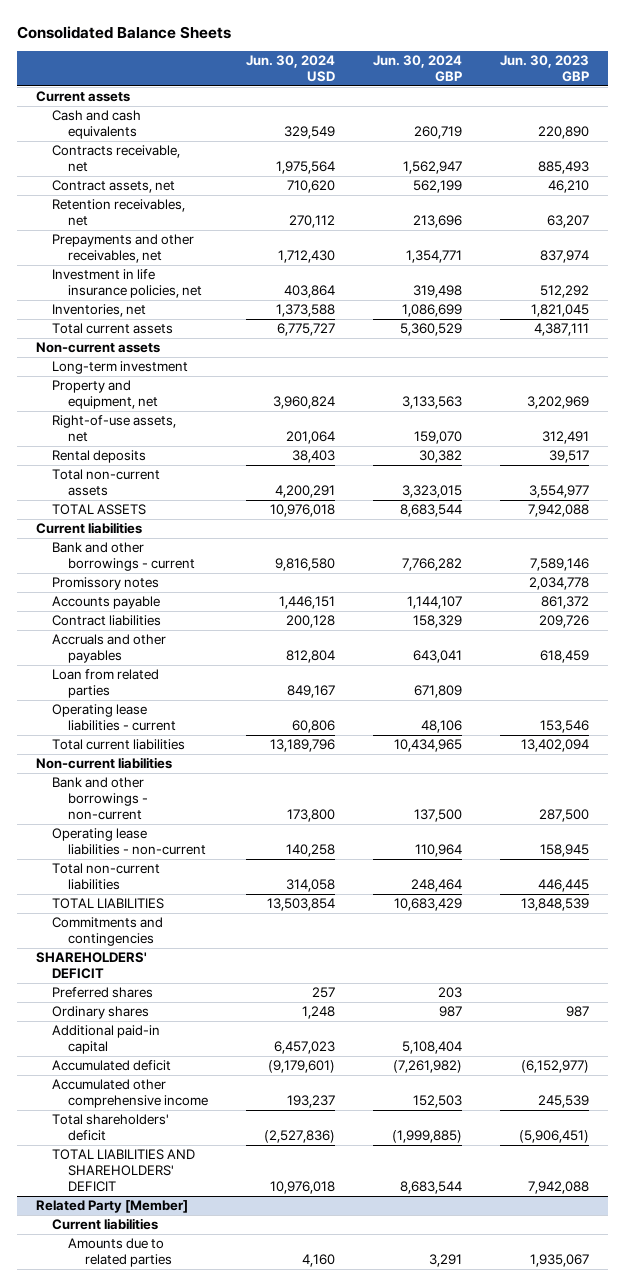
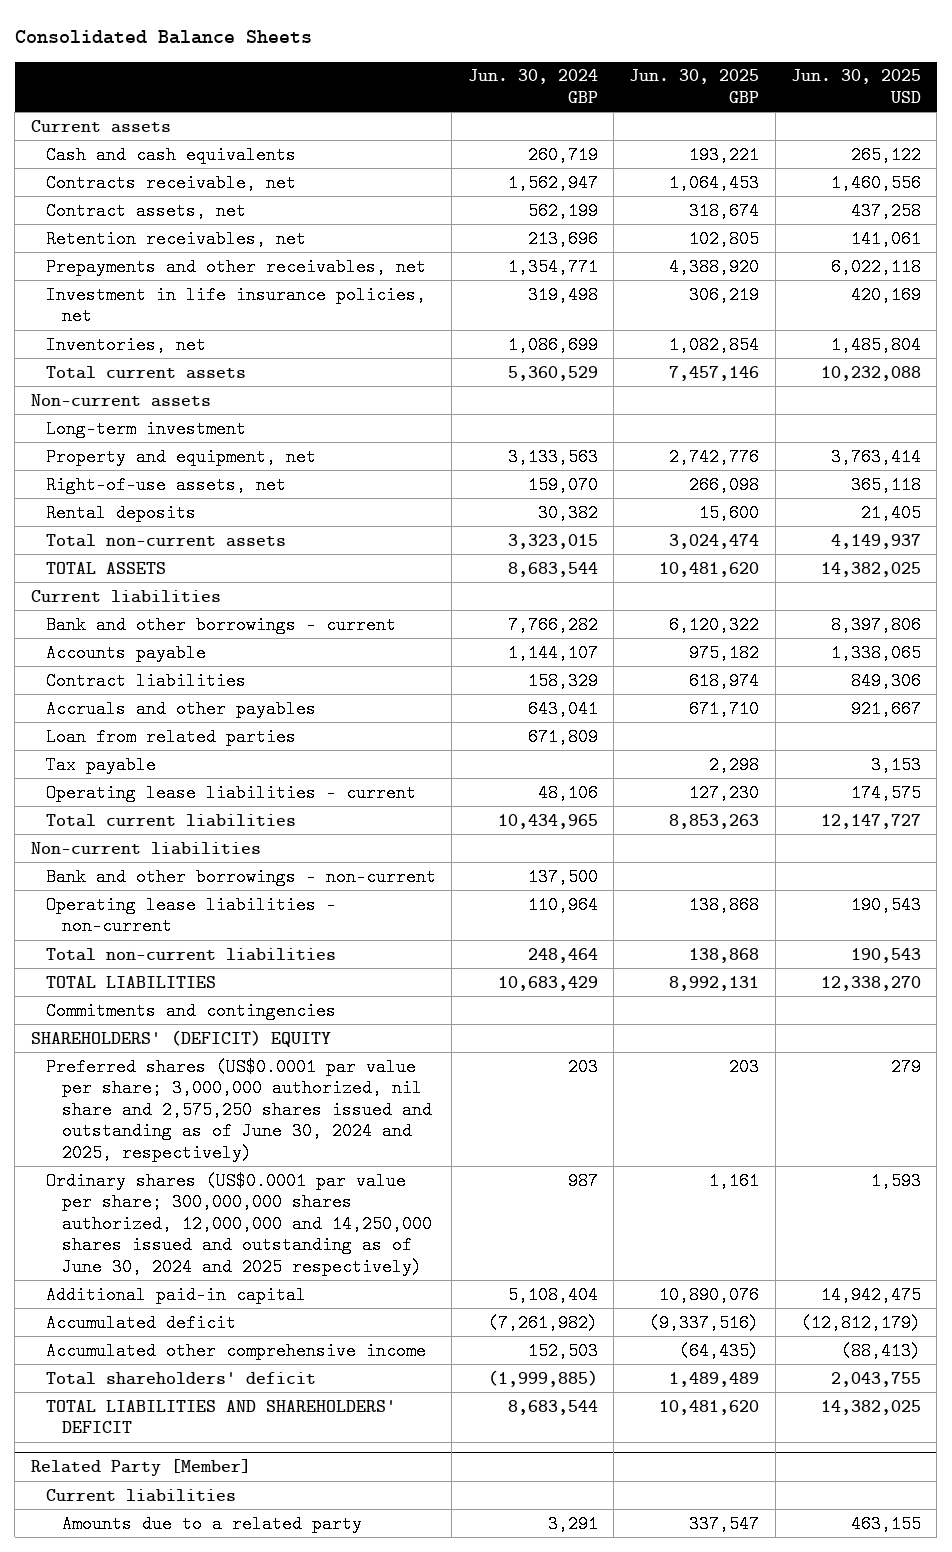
[246,55,336,83] Jun. 30, 2024 USD -> none
[499,55,589,83] Jun. 30, 2023 GBP -> none
none -> [629,69,760,103] Jun. 30, 2025 GBP
none -> [791,69,922,103] Jun. 30, 2025 USD
[52,577,160,591] Promissory notes -> none
none -> [46,755,157,774] Tax payable
[35,952,147,980] SHAREHOLDERS' DEFICIT -> [30,1029,331,1047] SHAREHOLDERS' (DEFICIT) EQUITY
[52,987,154,999] Preferred shares -> [46,1057,432,1162] Preferred shares (US$0.0001 par value per share; 3,000,000 authorized, nil share and 2,575,250 shares issued and outstanding as of June 30, 2024 and 2025, respectively)
[52,1006,150,1020] Ordinary shares -> [46,1171,432,1276] Ordinary shares (US$0.0001 par value per share; 300,000,000 shares authorized, 12,000,000 and 14,250,000 shares issued and outstanding as of June 30, 2024 and 2025 respectively)
[68,1238,172,1268] Amounts due to related parties -> [61,1514,362,1533] Amounts due to a related party

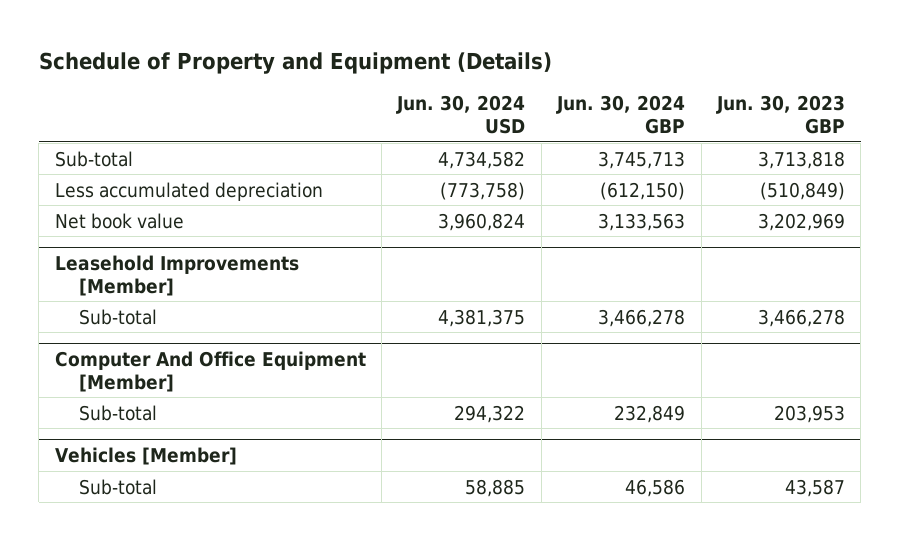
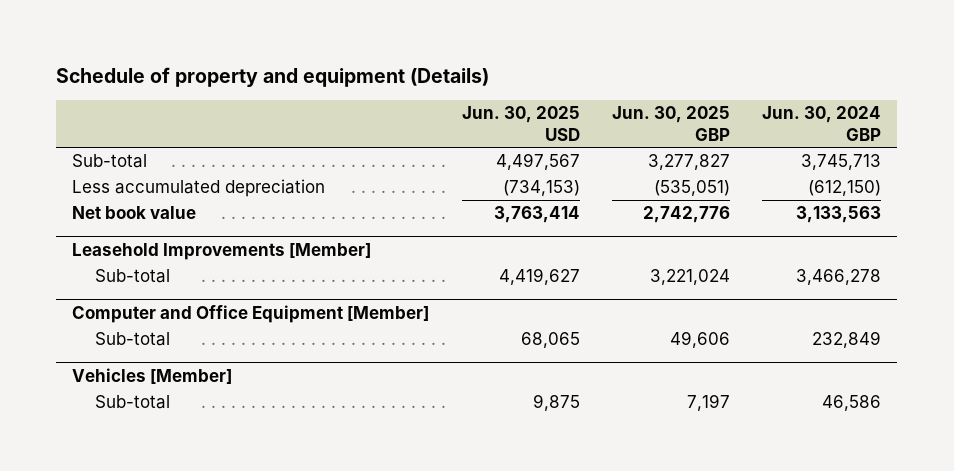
[38,51,552,74] Schedule of Property and Equipment (Details) -> [56,66,490,87] Schedule of property and equipment (Details)
[396,95,526,134] Jun. 30, 2024 USD -> none
[716,95,846,134] Jun. 30, 2023 GBP -> none
none -> [461,105,580,141] Jun. 30, 2025 USD
none -> [612,105,731,141] Jun. 30, 2025 GBP
[54,351,366,392] Computer And Office Equipment [Member] -> [72,305,430,324] Computer and Office Equipment [Member]

